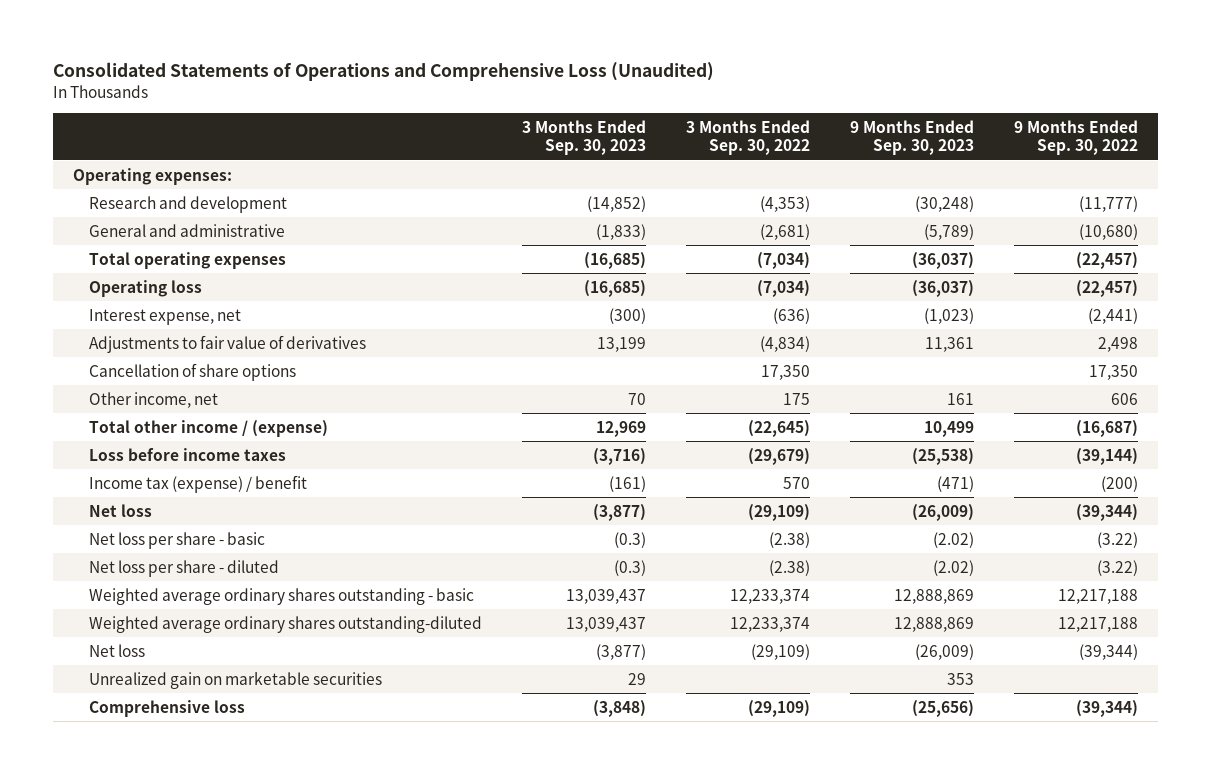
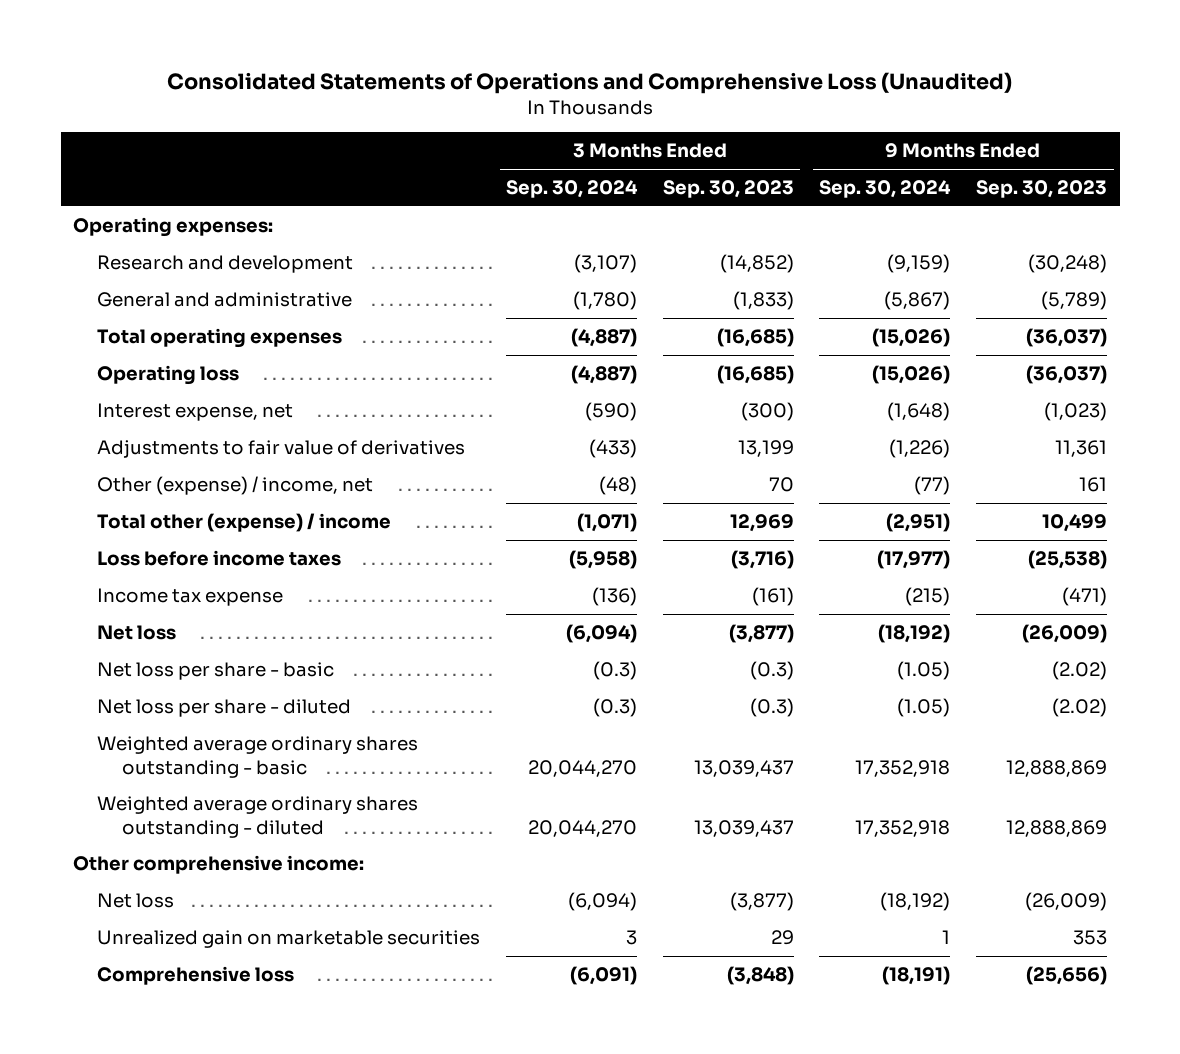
[685,119,810,156] 3 Months Ended Sep. 30, 2022 -> none
[1013,119,1138,156] 9 Months Ended Sep. 30, 2022 -> none
none -> [506,180,639,199] Sep. 30, 2024
none -> [819,180,952,199] Sep. 30, 2024
[89,362,297,381] Cancellation of share options -> none
[89,391,219,408] Other income, net -> [97,476,374,496] Other (expense) / income, net
[89,419,329,437] Total other income / (expense) -> [97,513,392,533] Total other (expense) / income
[89,474,308,493] Income tax (expense) / benefit -> [97,588,284,607] Income tax expense
[89,615,483,633] Weighted average ordinary shares outstanding-diluted -> [97,796,419,838] Weighted average ordinary shares outstanding - diluted
none -> [73,855,365,875] Other comprehensive income:

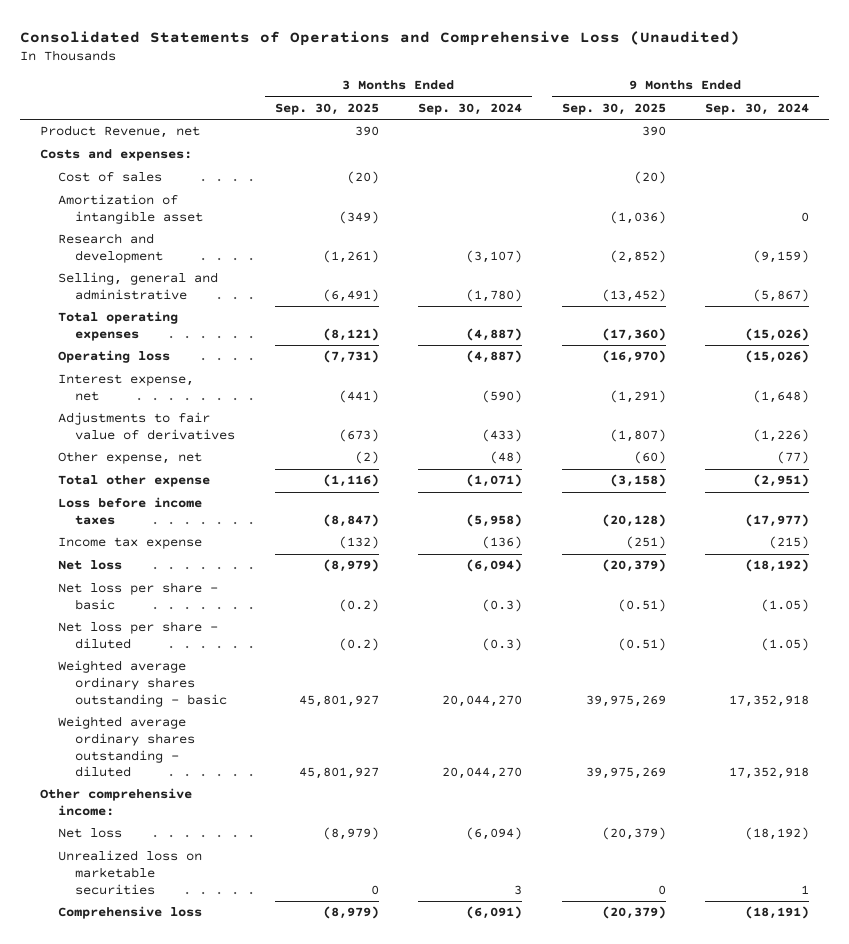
[662,180,794,199] Sep. 30, 2023 -> none
[976,180,1108,199] Sep. 30, 2023 -> none
none -> [274,103,379,116] Sep. 30, 2025
none -> [561,103,666,116] Sep. 30, 2025
none -> [39,125,200,139] Product Revenue, net
[73,217,274,238] Operating expenses: -> [39,149,192,162] Costs and expenses:
none -> [57,172,162,183] Cost of sales
none -> [57,194,204,224] Amortization of intangible asset
[97,292,353,308] General and administrative -> [57,272,218,300] Selling, general and administrative
[97,476,374,496] Other (expense) / income, net -> [57,451,202,465] Other expense, net
[97,513,392,533] Total other (expense) / income -> [57,475,210,488] Total other expense
[97,930,481,949] Unrealized gain on marketable securities -> [57,850,202,895] Unrealized loss on marketable securities

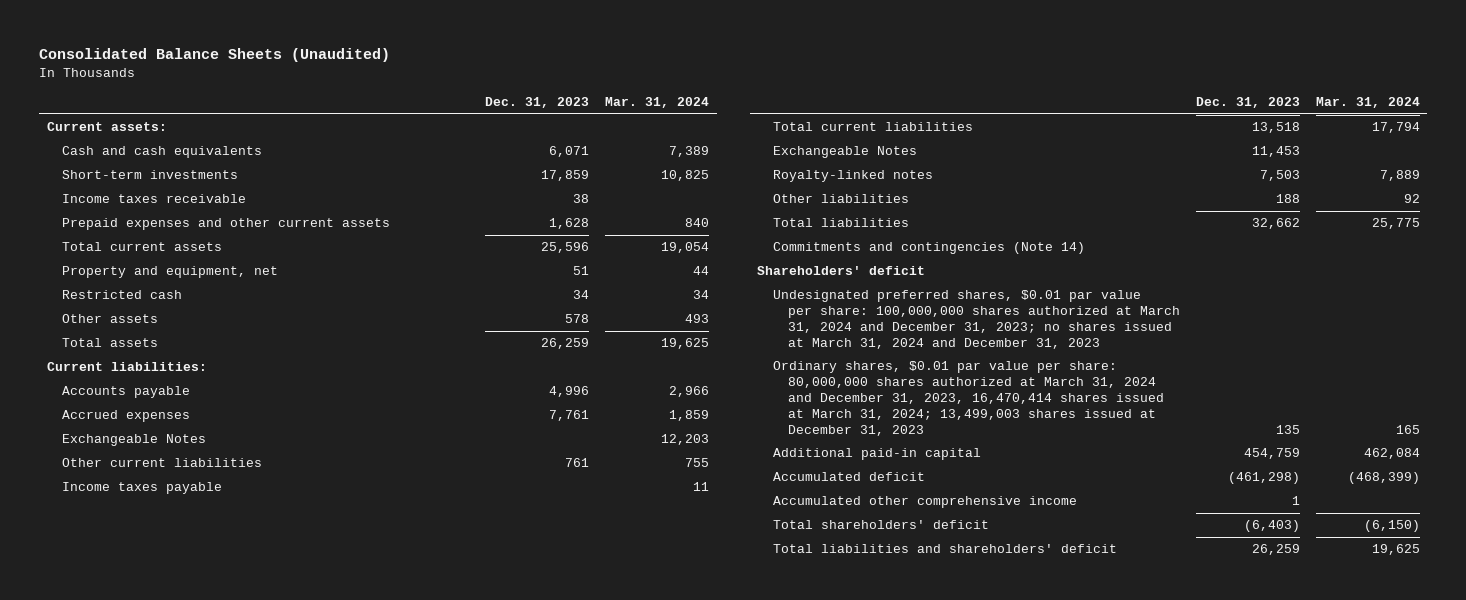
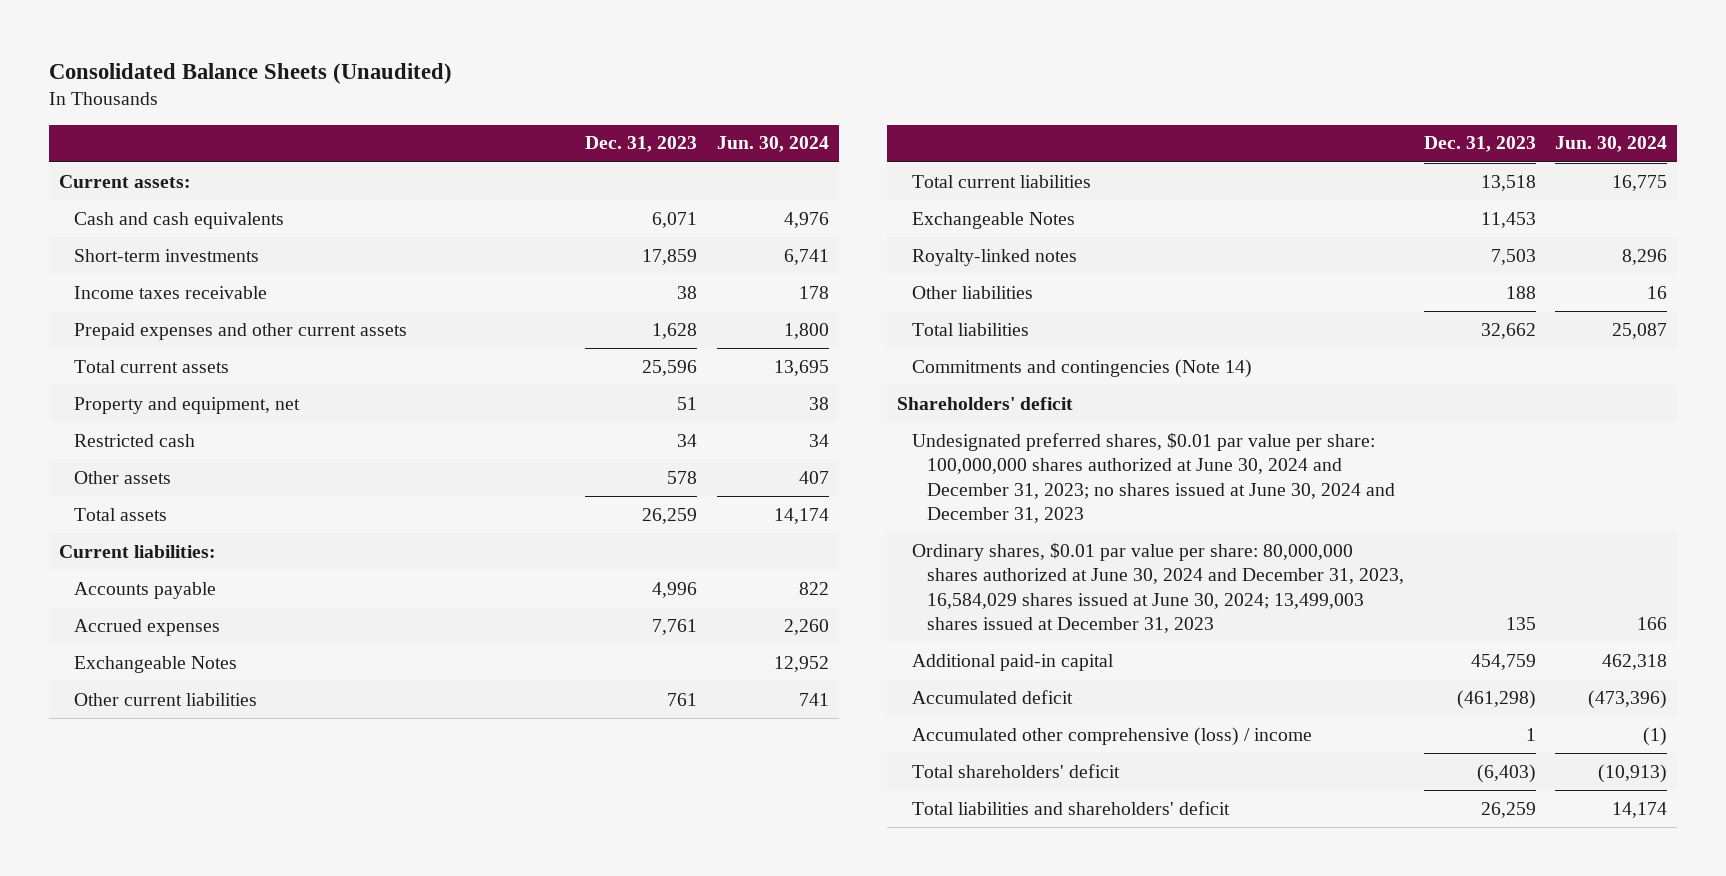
[604,97,709,109] Mar. 31, 2024 -> none
none -> [716,136,829,153] Jun. 30, 2024
[61,482,222,495] Income taxes payable -> none
[772,290,1181,349] Undesignated preferred shares, $0.01 par value per share: 100,000,000 shares authorized at March 31, 2024 and December 31, 2023; no shares issued at March 31, 2024 and December 31, 2023 -> [912,432,1396,524] Undesignated preferred shares, $0.01 par value per share: 100,000,000 shares authorized at June 30, 2024 and December 31, 2023; no shares issued at June 30, 2024 and December 31, 2023
[772,361,1165,436] Ordinary shares, $0.01 par value per share: 80,000,000 shares authorized at March 31, 2024 and December 31, 2023, 16,470,414 shares issued at March 31, 2024; 13,499,003 shares issued at December 31, 2023 -> [912,542,1405,634] Ordinary shares, $0.01 par value per share: 80,000,000 shares authorized at June 30, 2024 and December 31, 2023, 16,584,029 shares issued at June 30, 2024; 13,499,003 shares issued at December 31, 2023
[772,496,1077,509] Accumulated other comprehensive income -> [912,726,1313,746] Accumulated other comprehensive (loss) / income

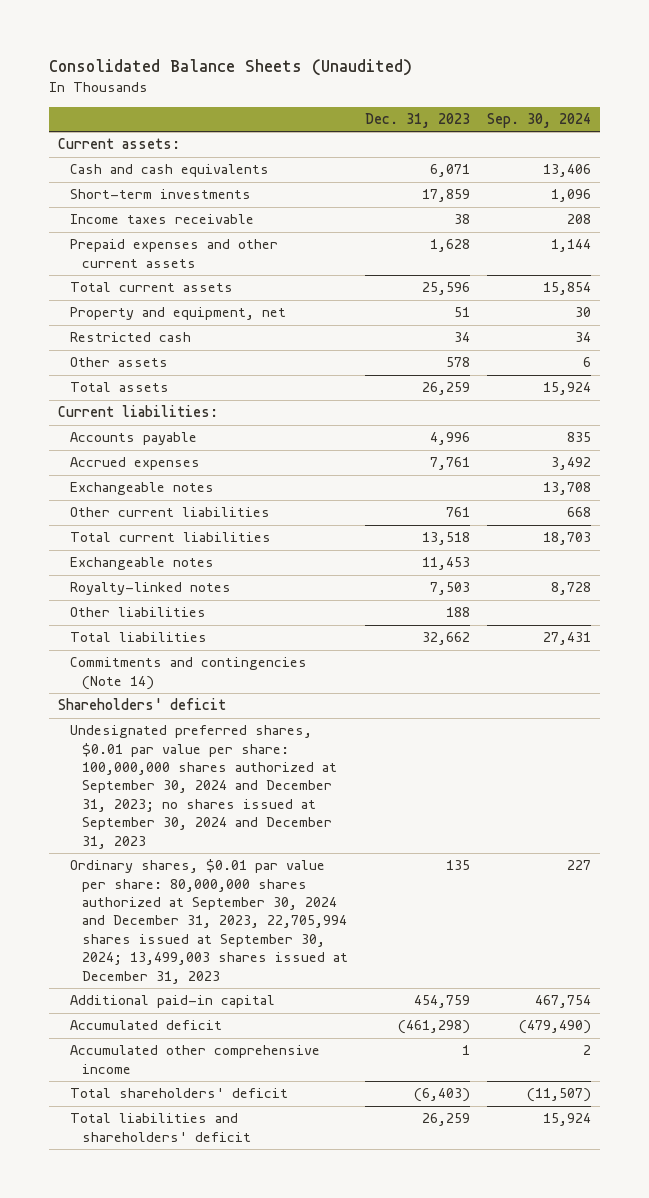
[716,136,829,153] Jun. 30, 2024 -> none
none -> [487,113,592,129] Sep. 30, 2024
[73,655,237,673] Exchangeable Notes -> [70,482,215,496] Exchangeable notes
[912,211,1076,229] Exchangeable Notes -> [70,557,215,571] Exchangeable notes
[912,432,1396,524] Undesignated preferred shares, $0.01 par value per share: 100,000,000 shares authorized at June 30, 2024 and December 31, 2023; no shares issued at June 30, 2024 and December 31, 2023 -> [70,725,338,849] Undesignated preferred shares, $0.01 par value per share: 100,000,000 shares authorized at September 30, 2024 and December 31, 2023; no shares issued at September 30, 2024 and December 31, 2023
[912,542,1405,634] Ordinary shares, $0.01 par value per share: 80,000,000 shares authorized at June 30, 2024 and December 31, 2023, 16,584,029 shares issued at June 30, 2024; 13,499,003 shares issued at December 31, 2023 -> [70,859,349,984] Ordinary shares, $0.01 par value per share: 80,000,000 shares authorized at September 30, 2024 and December 31, 2023, 22,705,994 shares issued at September 30, 2024; 13,499,003 shares issued at December 31, 2023
[912,726,1313,746] Accumulated other comprehensive (loss) / income -> [70,1045,321,1074] Accumulated other comprehensive income

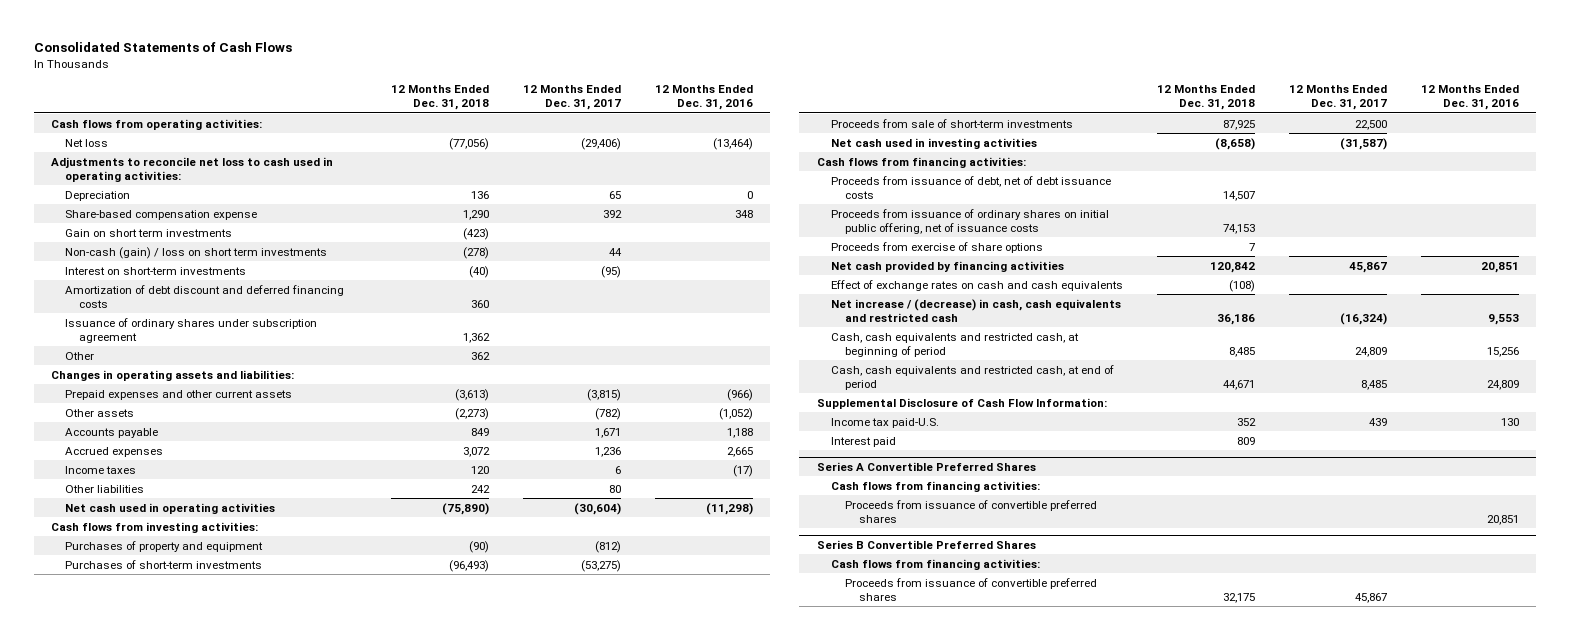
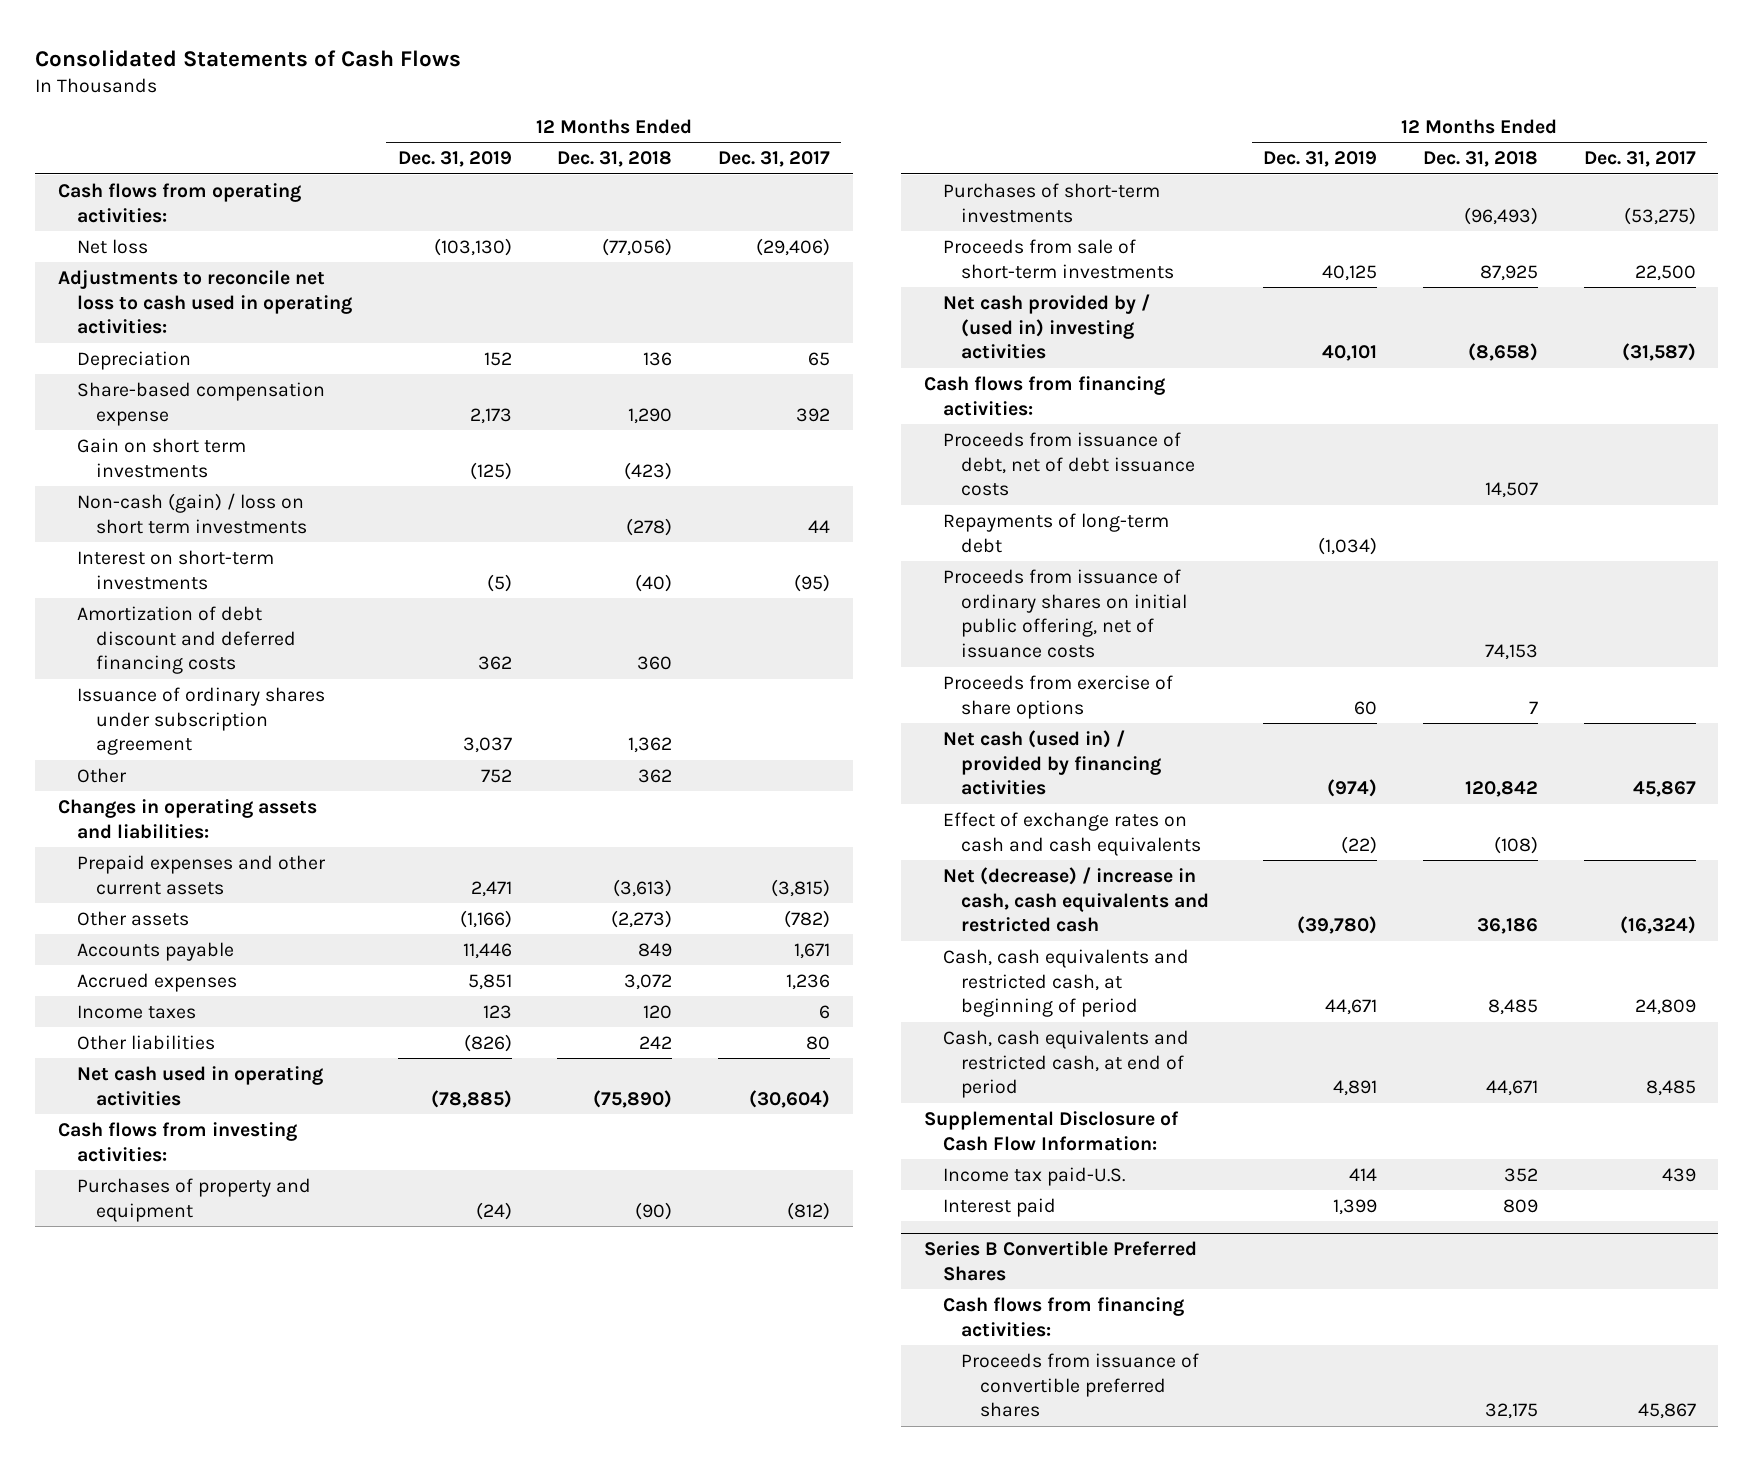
[655,85,754,111] 12 Months Ended Dec. 31, 2016 -> none
none -> [397,151,512,168] Dec. 31, 2019
[830,137,1037,149] Net cash used in investing activities -> [942,293,1150,360] Net cash provided by / (used in) investing activities
none -> [942,512,1169,553] Repayments of long-term debt
[830,260,1064,272] Net cash provided by financing activities -> [942,729,1162,796] Net cash (used in) / provided by financing activities
[830,298,1121,322] Net increase / (decrease) in cash, cash equivalents and restricted cash -> [942,866,1210,933] Net (decrease) / increase in cash, cash equivalents and restricted cash
[816,461,1036,471] Series A Convertible Preferred Shares -> none
[830,480,1040,492] Cash flows from financing activities: -> none
[844,499,1097,523] Proceeds from issuance of convertible preferred shares -> none

